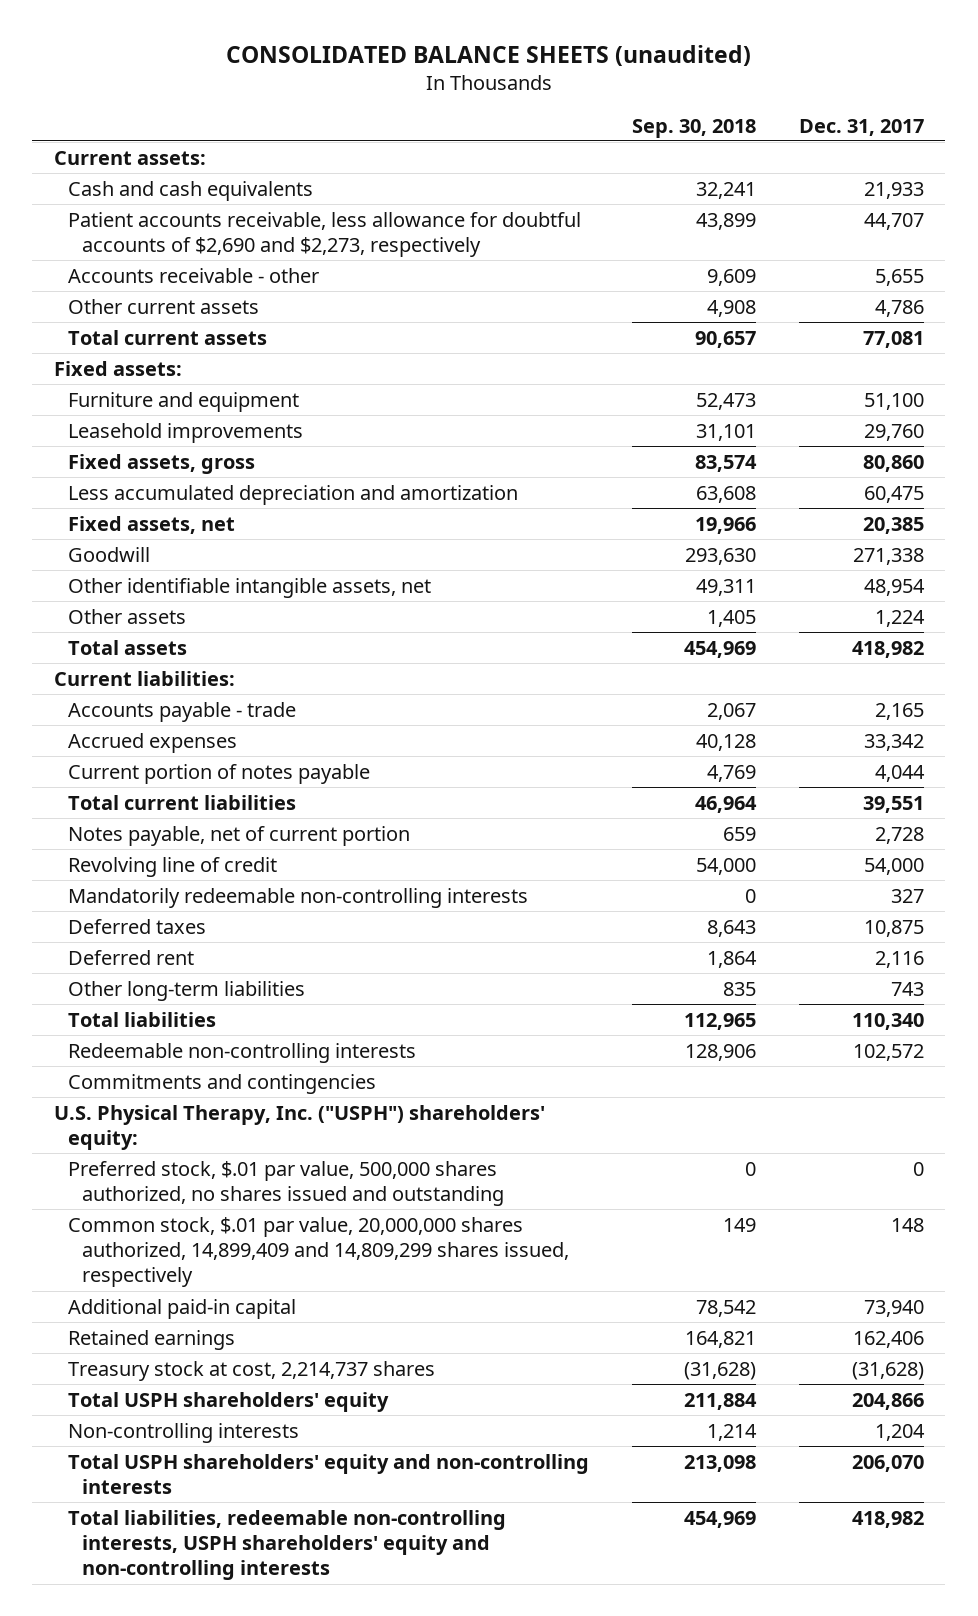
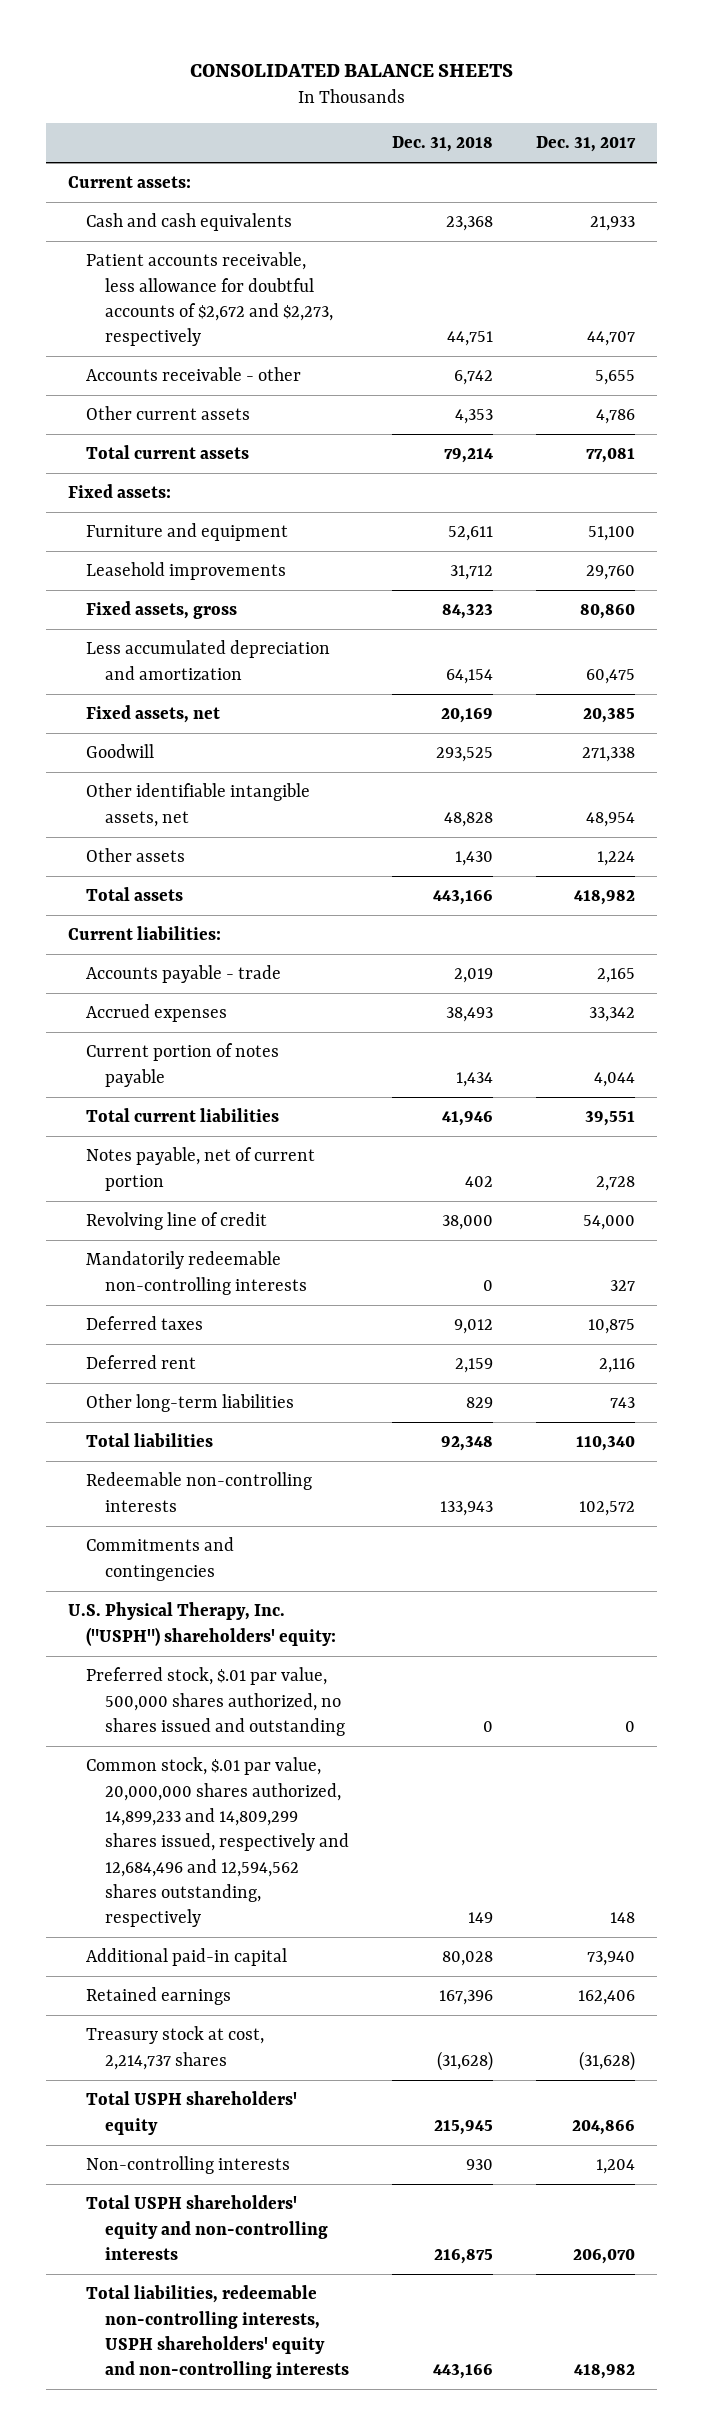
[225,45,751,67] CONSOLIDATED BALANCE SHEETS (unaudited) -> [189,63,513,77] CONSOLIDATED BALANCE SHEETS
[632,118,757,138] Sep. 30, 2018 -> none
none -> [392,136,494,153] Dec. 31, 2018
[68,211,582,258] Patient accounts receivable, less allowance for doubtful accounts of $2,690 and $2,273, respectively -> [86,252,333,347] Patient accounts receivable, less allowance for doubtful accounts of $2,672 and $2,273, respectively
[68,1216,570,1288] Common stock, $.01 par value, 20,000,000 shares authorized, 14,899,409 and 14,809,299 shares issued, respectively -> [86,1757,349,1928] Common stock, $.01 par value, 20,000,000 shares authorized, 14,899,233 and 14,809,299 shares issued, respectively and 12,684,496 and 12,594,562 shares outstanding, respectively

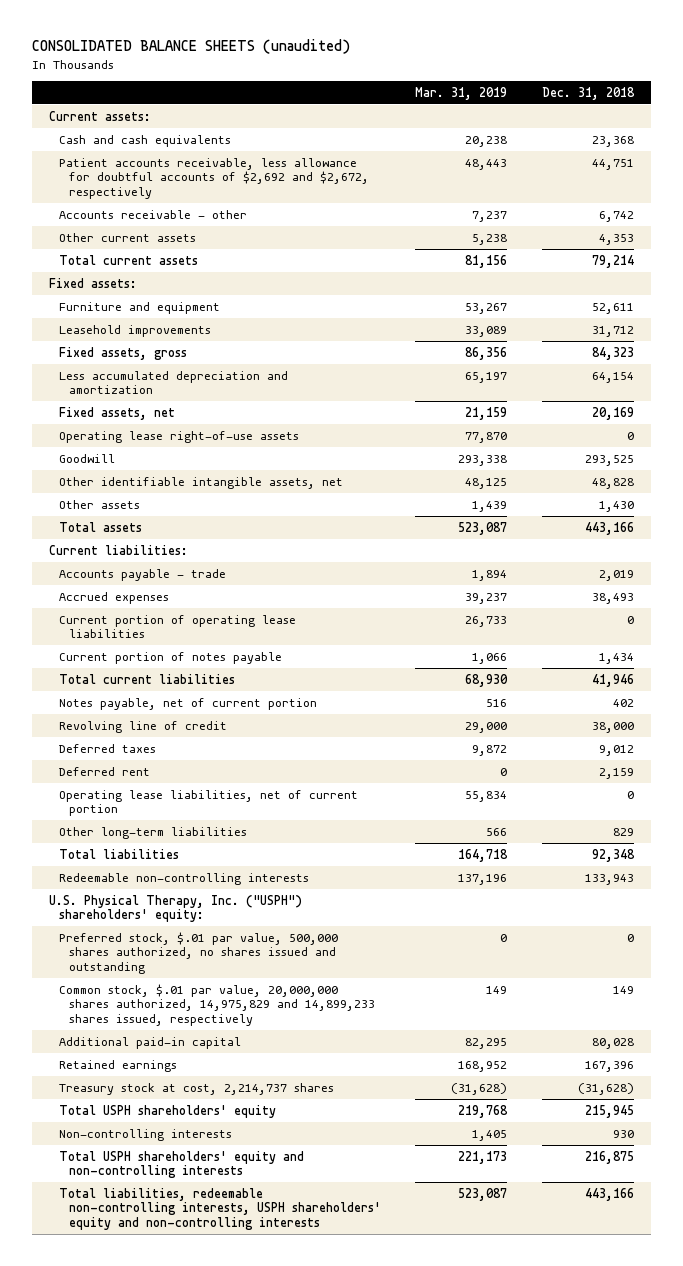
[189,63,513,77] CONSOLIDATED BALANCE SHEETS -> [31,39,350,55] CONSOLIDATED BALANCE SHEETS (unaudited)
[536,136,637,153] Dec. 31, 2017 -> none
none -> [415,86,508,100] Mar. 31, 2019
[86,252,333,347] Patient accounts receivable, less allowance for doubtful accounts of $2,672 and $2,273, respectively -> [58,157,369,200] Patient accounts receivable, less allowance for doubtful accounts of $2,692 and $2,672, respectively
none -> [58,430,299,443] Operating lease right-of-use assets
none -> [58,614,296,639] Current portion of operating lease liabilities
[86,1251,307,1295] Mandatorily redeemable non-controlling interests -> none
none -> [58,789,358,817] Operating lease liabilities, net of current portion
[86,1537,235,1581] Commitments and contingencies -> none
[86,1757,349,1928] Common stock, $.01 par value, 20,000,000 shares authorized, 14,899,233 and 14,809,299 shares issued, respectively and 12,684,496 and 12,594,562 shares outstanding, respectively -> [58,983,375,1027] Common stock, $.01 par value, 20,000,000 shares authorized, 14,975,829 and 14,899,233 shares issued, respectively

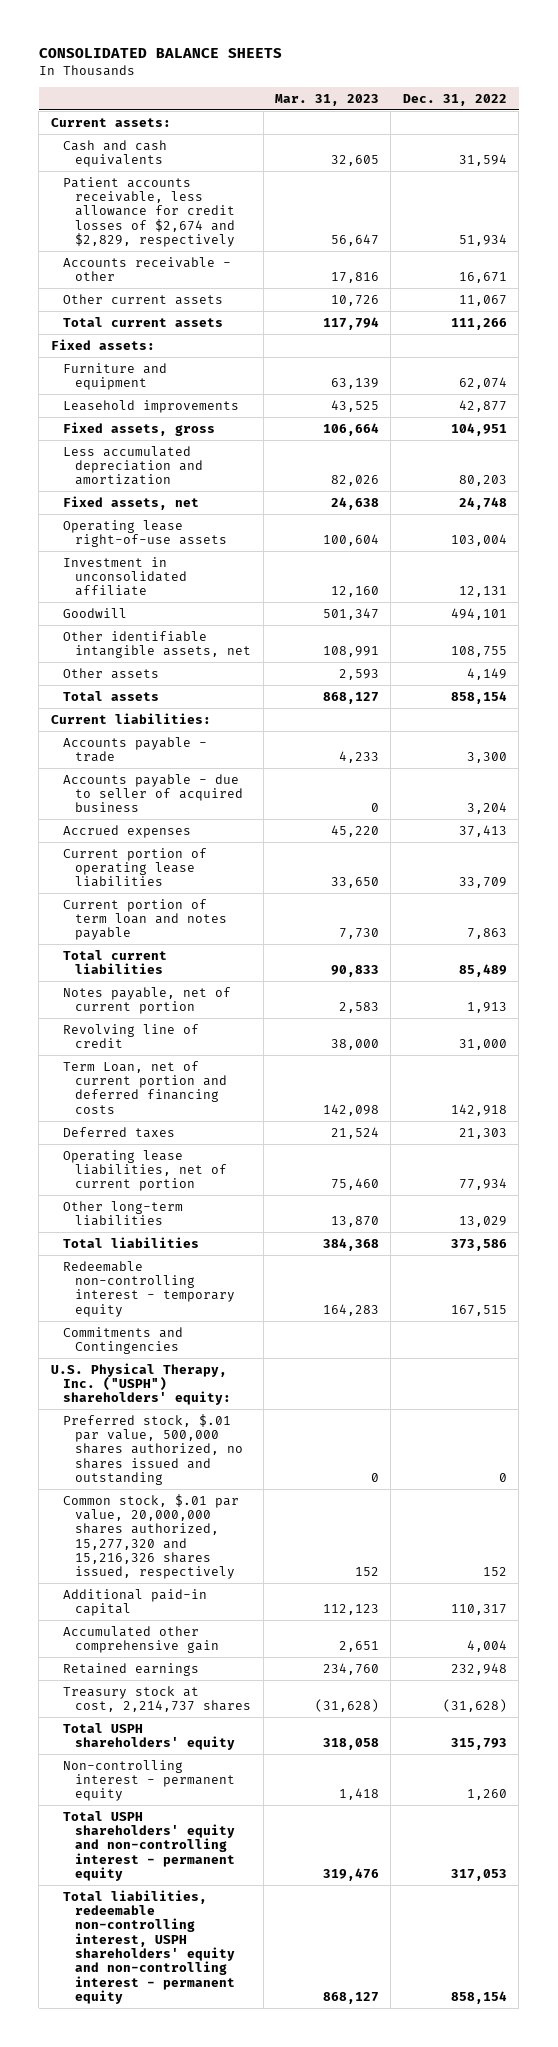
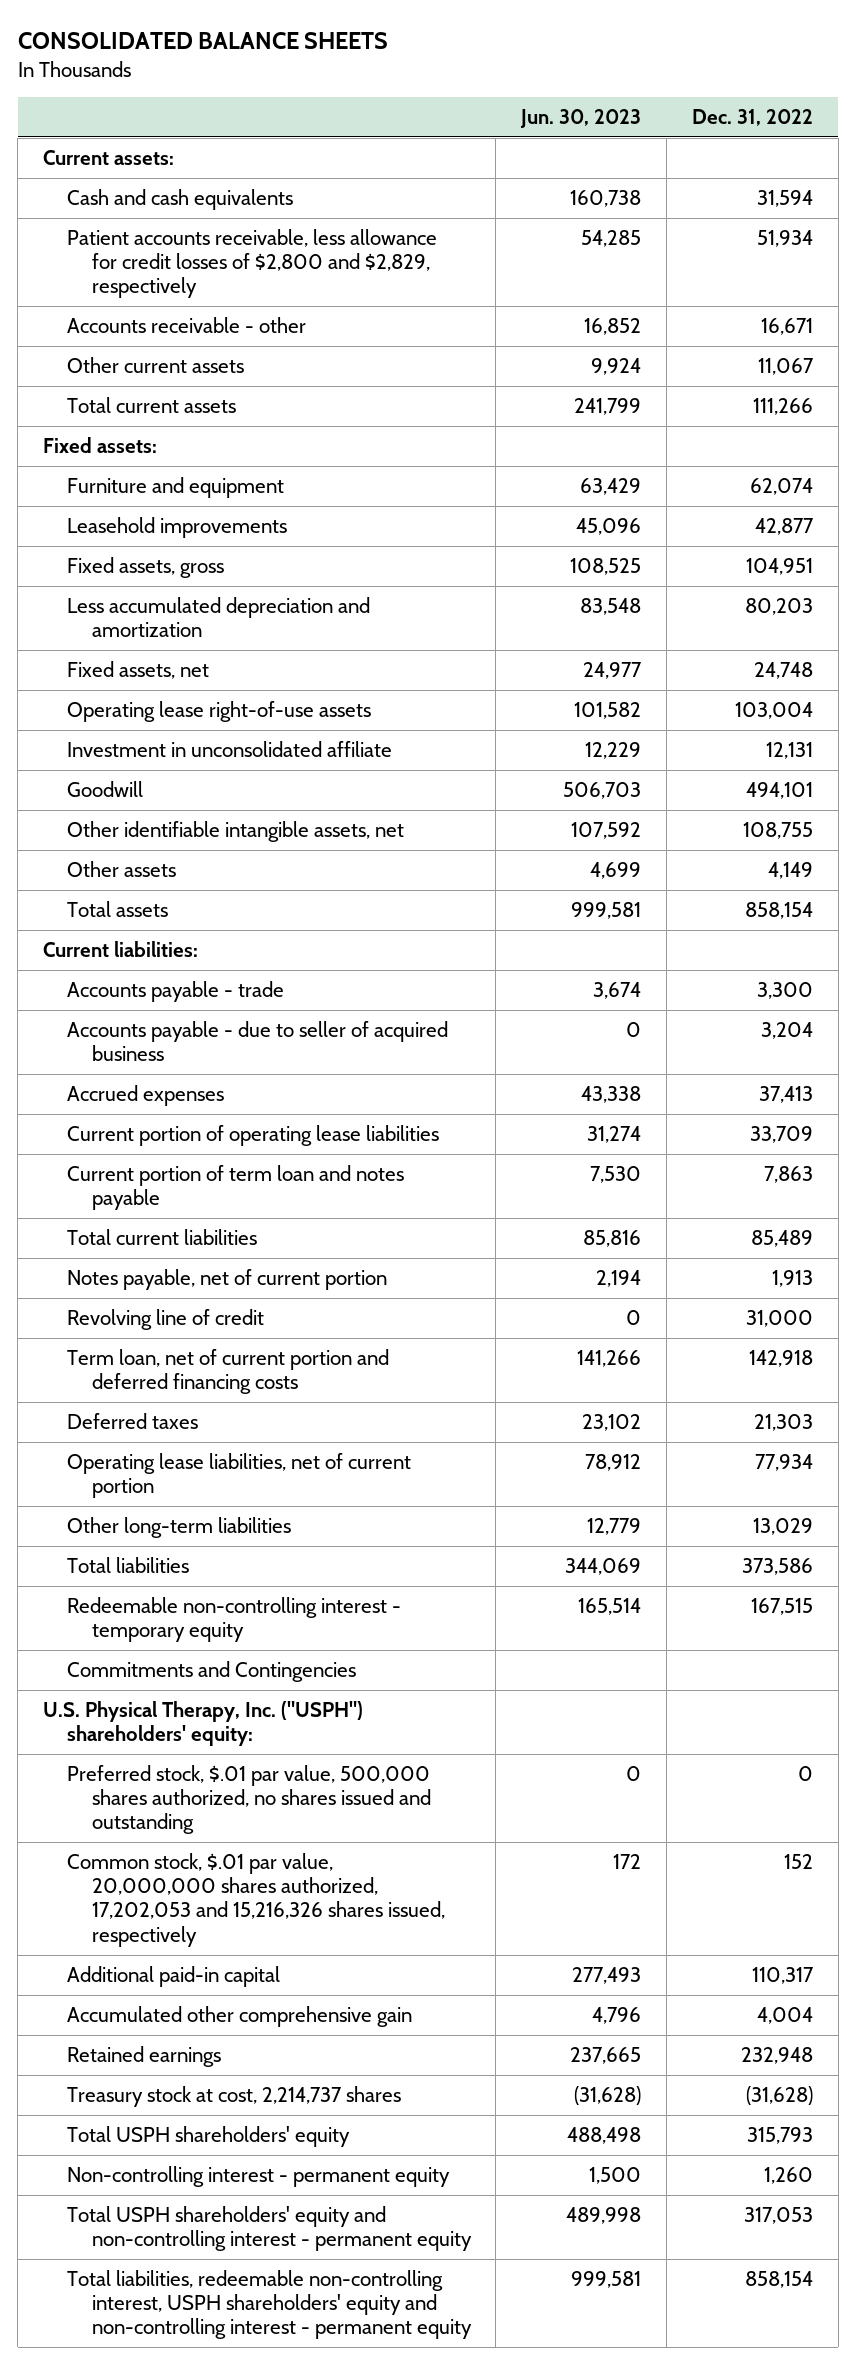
[275,93,380,106] Mar. 31, 2023 -> none
none -> [520,109,642,129] Jun. 30, 2023
[63,176,236,247] Patient accounts receivable, less allowance for credit losses of $2,674 and $2,829, respectively -> [67,228,438,299] Patient accounts receivable, less allowance for credit losses of $2,800 and $2,829, respectively
[63,1060,228,1114] Term Loan, net of current portion and deferred financing costs -> [67,1348,390,1395] Term loan, net of current portion and deferred financing costs
[63,1493,240,1580] Common stock, $.01 par value, 20,000,000 shares authorized, 15,277,320 and 15,216,326 shares issued, respectively -> [67,1852,445,1947] Common stock, $.01 par value, 20,000,000 shares authorized, 17,202,053 and 15,216,326 shares issued, respectively

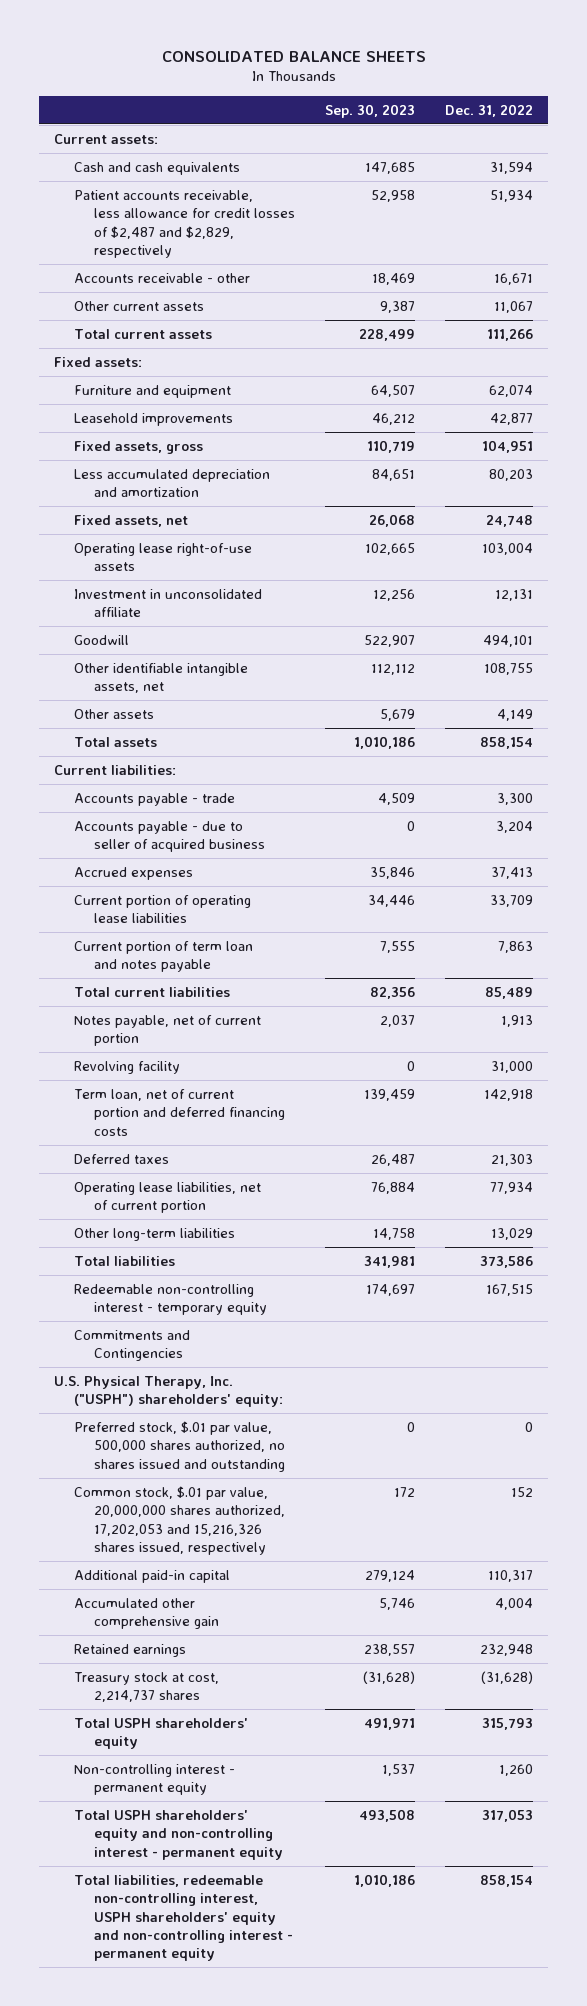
[520,109,642,129] Jun. 30, 2023 -> none
none -> [324,103,415,118] Sep. 30, 2023
[67,228,438,299] Patient accounts receivable, less allowance for credit losses of $2,800 and $2,829, respectively -> [73,189,295,258] Patient accounts receivable, less allowance for credit losses of $2,487 and $2,829, respectively
[67,1308,265,1330] Revolving line of credit -> [73,1060,180,1074] Revolving facility

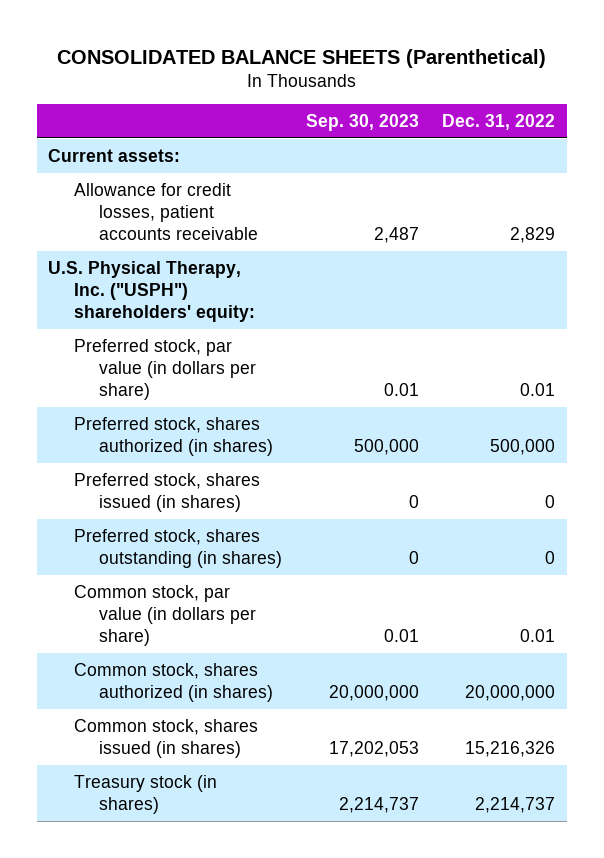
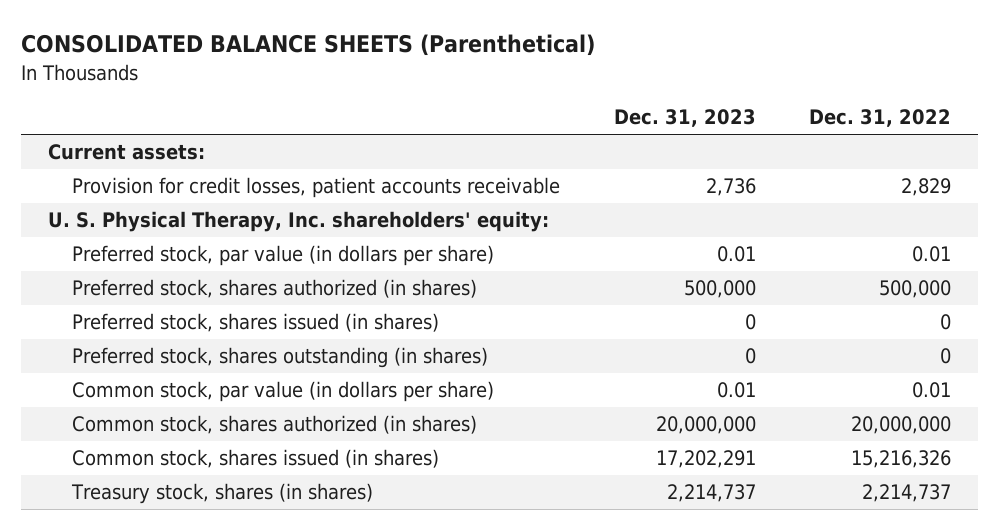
[305,114,419,132] Sep. 30, 2023 -> none
none -> [613,109,756,128] Dec. 31, 2023
[73,182,259,240] Allowance for credit losses, patient accounts receivable -> [72,177,561,199] Provision for credit losses, patient accounts receivable
[48,260,255,322] U.S. Physical Therapy, Inc. ("USPH") shareholders' equity: -> [47,211,549,233] U. S. Physical Therapy, Inc. shareholders' equity:
[73,774,217,814] Treasury stock (in shares) -> [71,483,374,505] Treasury stock, shares (in shares)

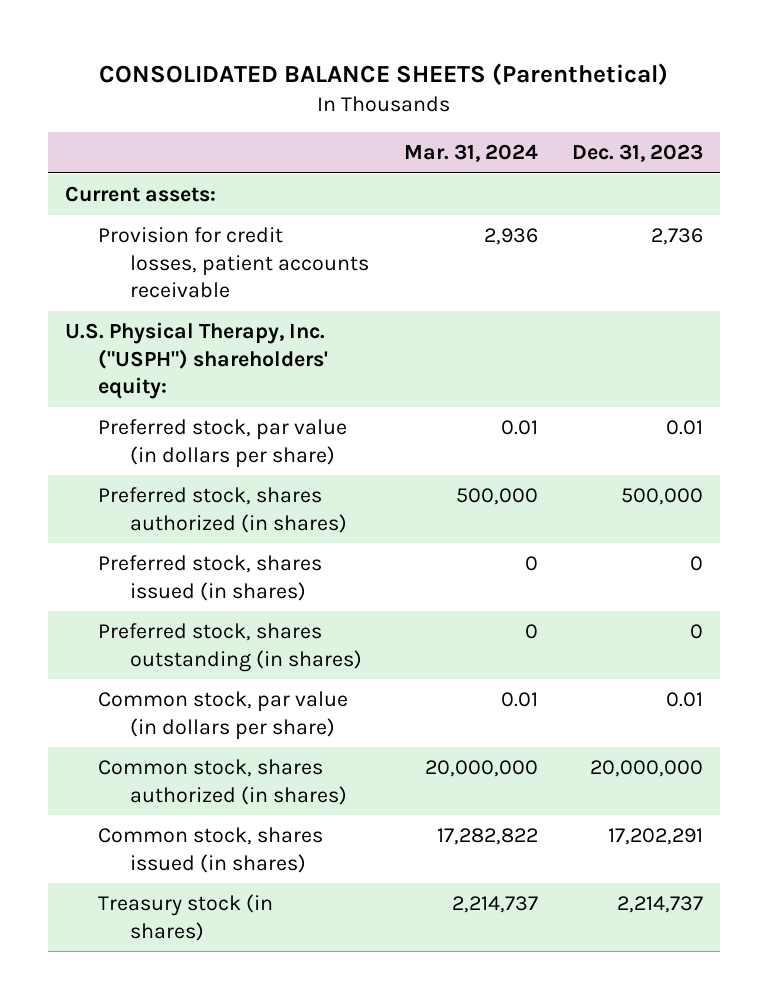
[809,109,952,128] Dec. 31, 2022 -> none
none -> [403,144,538,163] Mar. 31, 2024
[47,211,549,233] U. S. Physical Therapy, Inc. shareholders' equity: -> [65,322,328,400] U.S. Physical Therapy, Inc. ("USPH") shareholders' equity:
[71,483,374,505] Treasury stock, shares (in shares) -> [97,894,273,941] Treasury stock (in shares)

